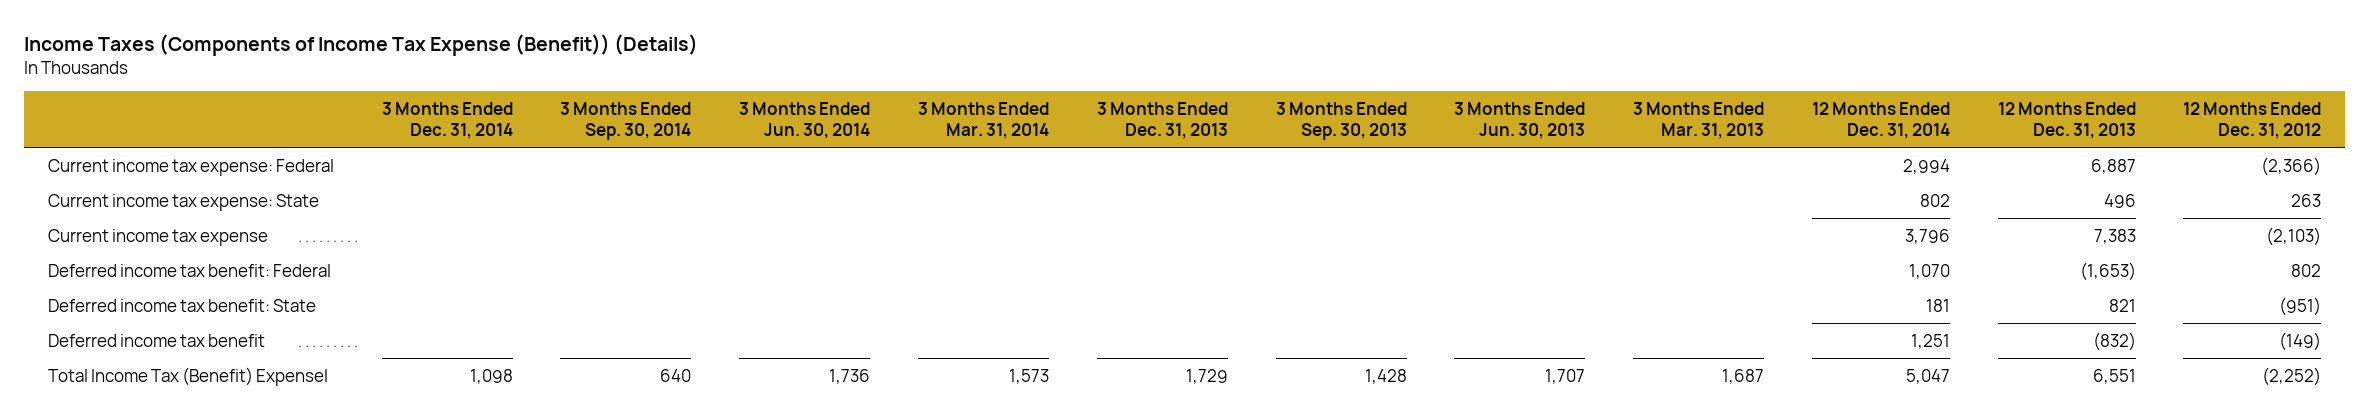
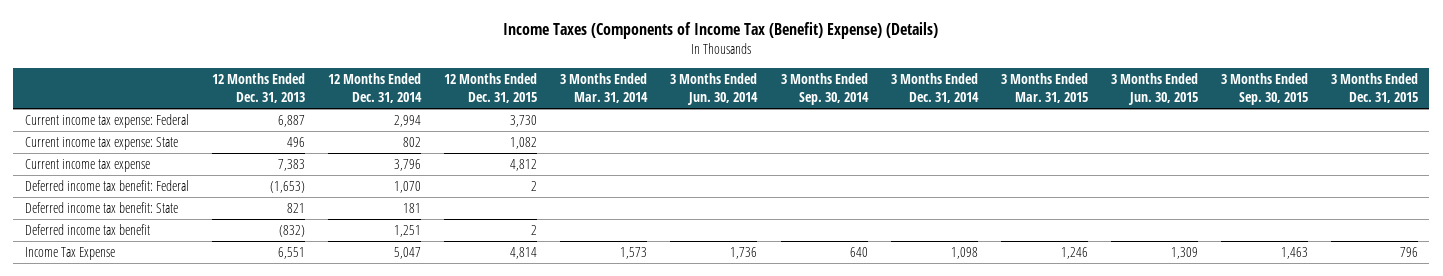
[23,33,698,56] Income Taxes (Components of Income Tax Expense (Benefit)) (Details) -> [503,22,939,40] Income Taxes (Components of Income Tax (Benefit) Expense) (Details)
[1096,101,1228,140] 3 Months Ended Dec. 31, 2013 -> none
[1275,101,1407,141] 3 Months Ended Sep. 30, 2013 -> none
[1454,101,1586,140] 3 Months Ended Jun. 30, 2013 -> none
[1633,101,1765,140] 3 Months Ended Mar. 31, 2013 -> none
[2183,101,2322,140] 12 Months Ended Dec. 31, 2012 -> none
none -> [444,72,538,103] 12 Months Ended Dec. 31, 2015
none -> [1000,72,1088,103] 3 Months Ended Mar. 31, 2015
none -> [1110,72,1198,105] 3 Months Ended Jun. 30, 2015
none -> [1220,72,1308,105] 3 Months Ended Sep. 30, 2015
none -> [1330,72,1418,103] 3 Months Ended Dec. 31, 2015
[47,366,328,386] Total Income Tax (Benefit) Expensel -> [25,247,116,261] Income Tax Expense

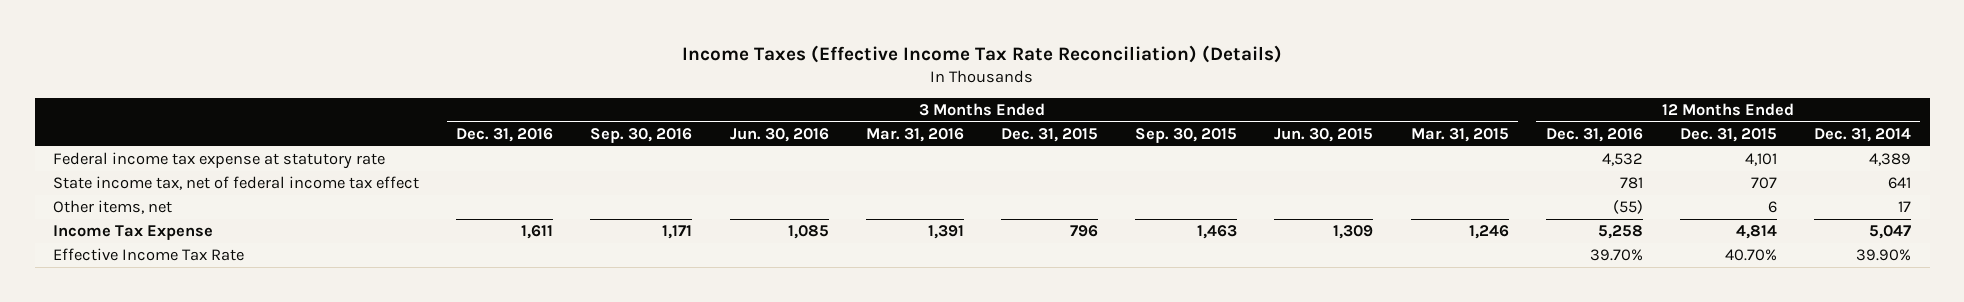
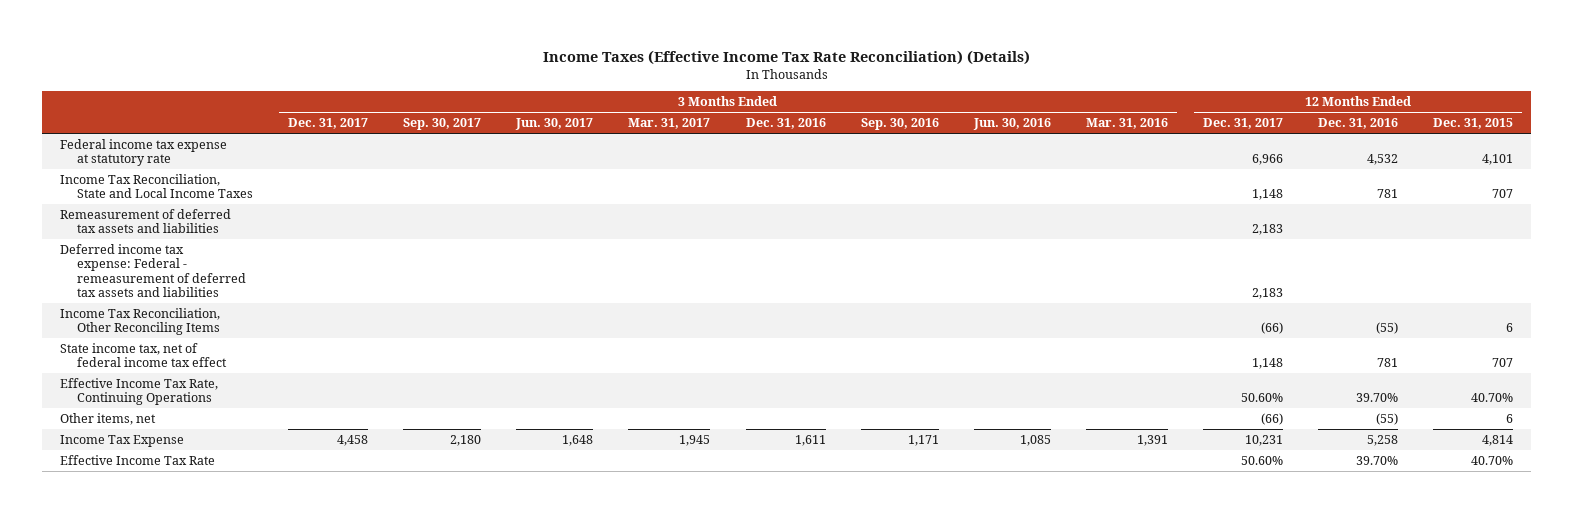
[1000,127,1098,142] Dec. 31, 2015 -> none
[1135,127,1238,143] Sep. 30, 2015 -> none
[1274,127,1374,142] Jun. 30, 2015 -> none
[1410,127,1509,142] Mar. 31, 2015 -> none
[1814,127,1912,142] Dec. 31, 2014 -> none
none -> [288,117,369,129] Dec. 31, 2017
none -> [403,117,482,130] Sep. 30, 2017
none -> [515,117,594,130] Jun. 30, 2017
none -> [628,117,711,129] Mar. 31, 2017
none -> [1203,117,1284,129] Dec. 31, 2017
none -> [60,173,254,199] Income Tax Reconciliation, State and Local Income Taxes
none -> [60,208,232,234] Remeasurement of deferred tax assets and liabilities
none -> [60,243,247,298] Deferred income tax expense: Federal - remeasurement of deferred tax assets and liabilities
none -> [60,307,221,336] Income Tax Reconciliation, Other Reconciling Items
none -> [60,377,219,406] Effective Income Tax Rate, Continuing Operations

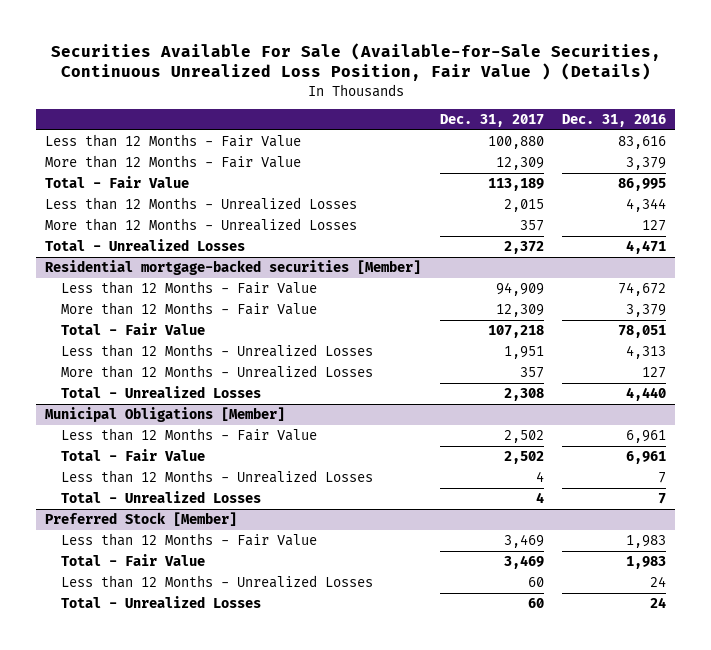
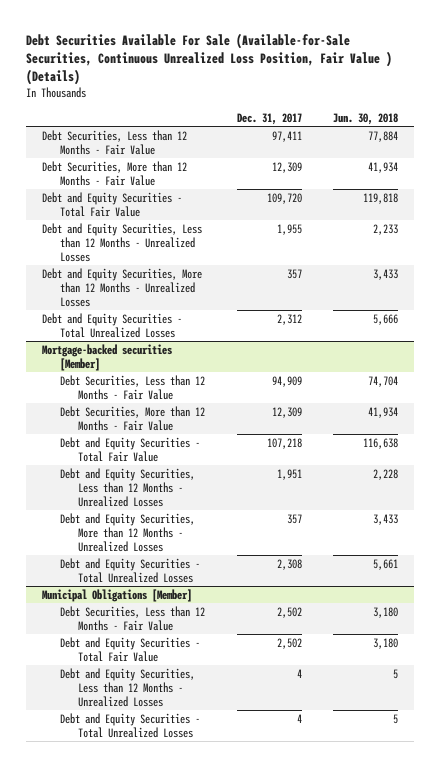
[50,42,661,82] Securities Available For Sale (Available-for-Sale Securities, Continuous Unrealized Loss Position, Fair Value ) (Details) -> [26,32,393,86] Debt Securities Available For Sale (Available-for-Sale Securities, Continuous Unrealized Loss Position, Fair Value ) (Details)
[561,114,666,128] Dec. 31, 2016 -> none
none -> [333,112,399,125] Jun. 30, 2018
[45,134,302,148] Less than 12 Months - Fair Value -> [42,129,188,155] Debt Securities, Less than 12 Months - Fair Value
[487,136,544,150] 100,880 -> [271,130,302,142] 97,411
[45,155,302,169] More than 12 Months - Fair Value -> [42,160,188,186] Debt Securities, More than 12 Months - Fair Value
[45,176,190,189] Total - Fair Value -> [42,191,183,217] Debt and Equity Securities - Total Fair Value
[487,178,544,192] 113,189 -> [266,192,302,204] 109,720
[45,197,358,211] Less than 12 Months - Unrealized Losses -> [42,222,203,262] Debt and Equity Securities, Less than 12 Months - Unrealized Losses
[503,199,544,213] 2,015 -> [276,223,302,235] 1,955
[45,218,358,232] More than 12 Months - Unrealized Losses -> [42,267,203,307] Debt and Equity Securities, More than 12 Months - Unrealized Losses
[45,239,246,252] Total - Unrealized Losses -> [42,312,183,338] Debt and Equity Securities - Total Unrealized Losses
[503,241,544,255] 2,372 -> [276,313,302,325] 2,312
[45,260,422,276] Residential mortgage-backed securities [Member] -> [42,343,173,371] Mortgage-backed securities [Member]
[61,281,318,295] Less than 12 Months - Fair Value -> [60,374,206,400] Debt Securities, Less than 12 Months - Fair Value
[61,302,318,316] More than 12 Months - Fair Value -> [60,405,206,431] Debt Securities, More than 12 Months - Fair Value
[61,323,206,336] Total - Fair Value -> [60,436,201,462] Debt and Equity Securities - Total Fair Value
[61,344,374,358] Less than 12 Months - Unrealized Losses -> [60,467,196,507] Debt and Equity Securities, Less than 12 Months - Unrealized Losses
[61,365,374,379] More than 12 Months - Unrealized Losses -> [60,512,196,552] Debt and Equity Securities, More than 12 Months - Unrealized Losses
[61,386,262,399] Total - Unrealized Losses -> [60,557,201,583] Debt and Equity Securities - Total Unrealized Losses
[45,512,238,527] Preferred Stock [Member] -> none
[61,533,318,547] Less than 12 Months - Fair Value -> none
[61,554,206,567] Total - Fair Value -> none
[61,575,374,589] Less than 12 Months - Unrealized Losses -> none
[61,596,262,609] Total - Unrealized Losses -> none
[61,428,318,442] Less than 12 Months - Fair Value -> [60,605,206,631] Debt Securities, Less than 12 Months - Fair Value
[61,449,206,462] Total - Fair Value -> [60,636,201,662] Debt and Equity Securities - Total Fair Value
[61,470,374,484] Less than 12 Months - Unrealized Losses -> [60,667,196,707] Debt and Equity Securities, Less than 12 Months - Unrealized Losses
[61,491,262,504] Total - Unrealized Losses -> [60,712,201,738] Debt and Equity Securities - Total Unrealized Losses

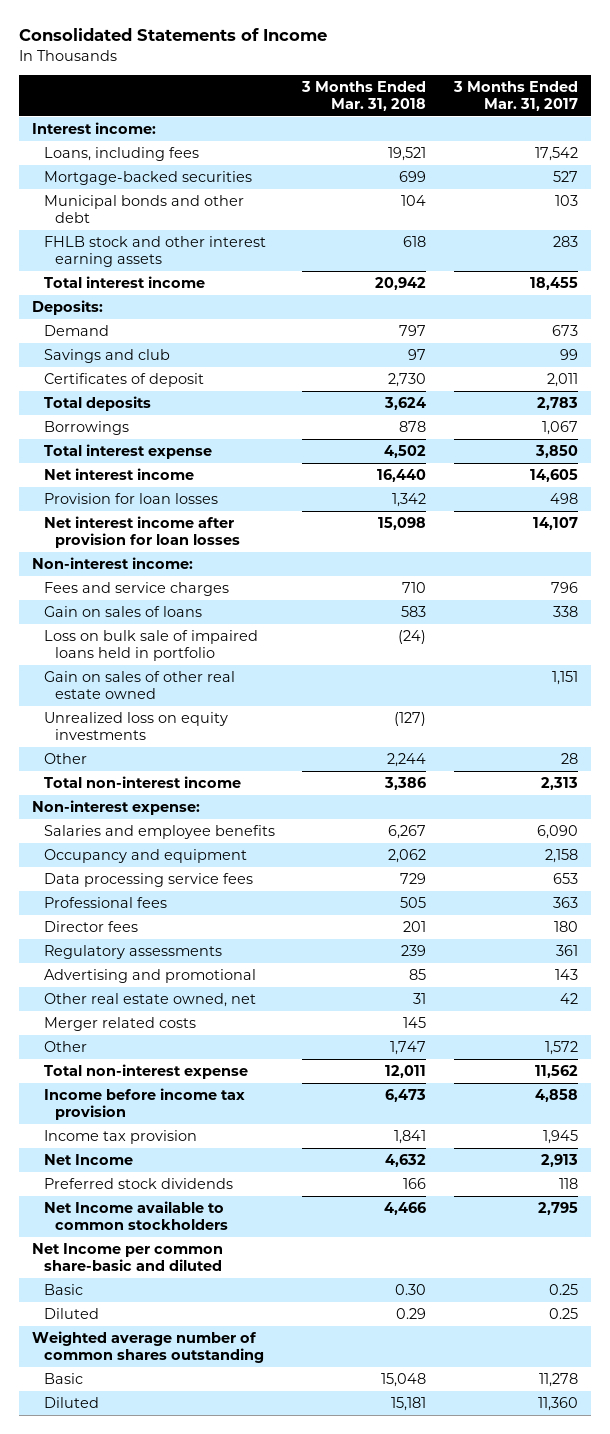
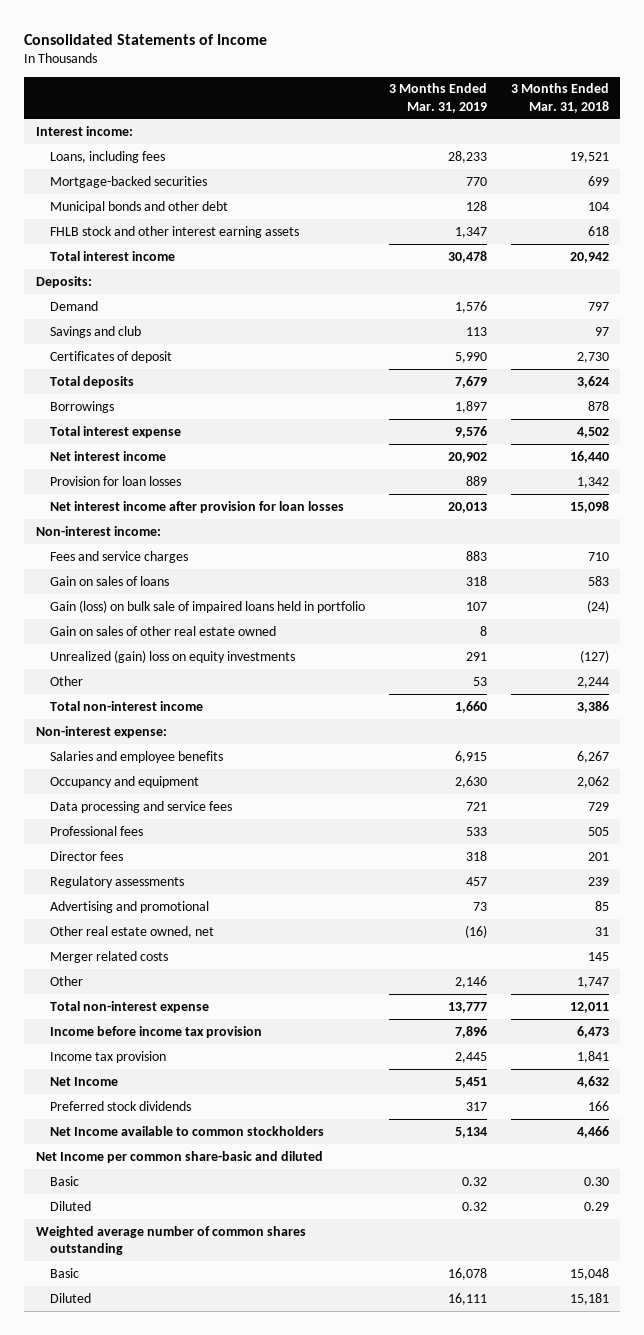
[452,80,578,111] 3 Months Ended Mar. 31, 2017 -> none
none -> [388,83,487,113] 3 Months Ended Mar. 31, 2019
[43,629,258,661] Loss on bulk sale of impaired loans held in portfolio -> [50,599,366,613] Gain (loss) on bulk sale of impaired loans held in portfolio
[43,711,228,740] Unrealized loss on equity investments -> [50,649,296,663] Unrealized (gain) loss on equity investments
[43,872,253,887] Data processing service fees -> [50,800,233,813] Data processing and service fees

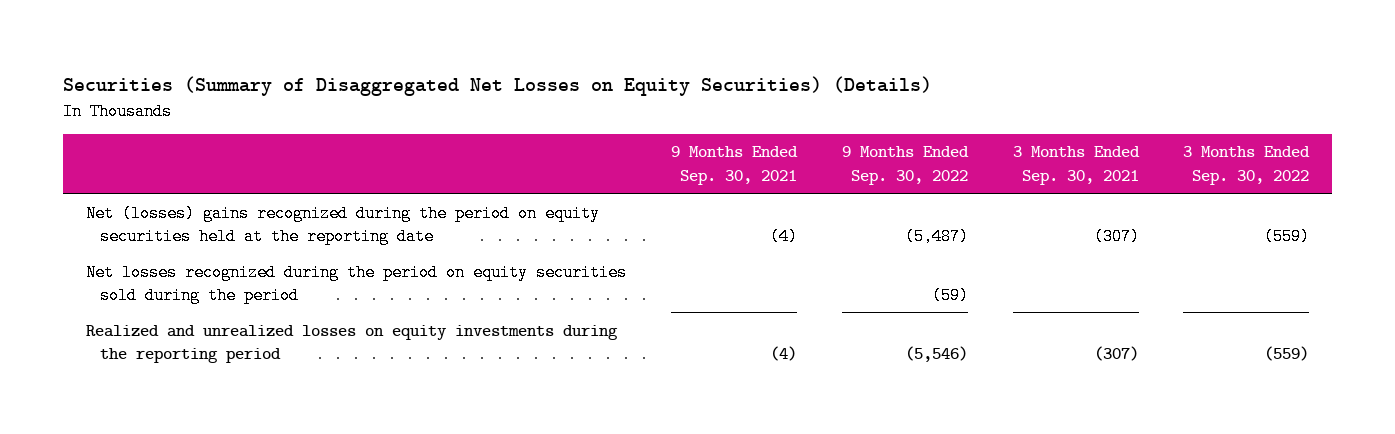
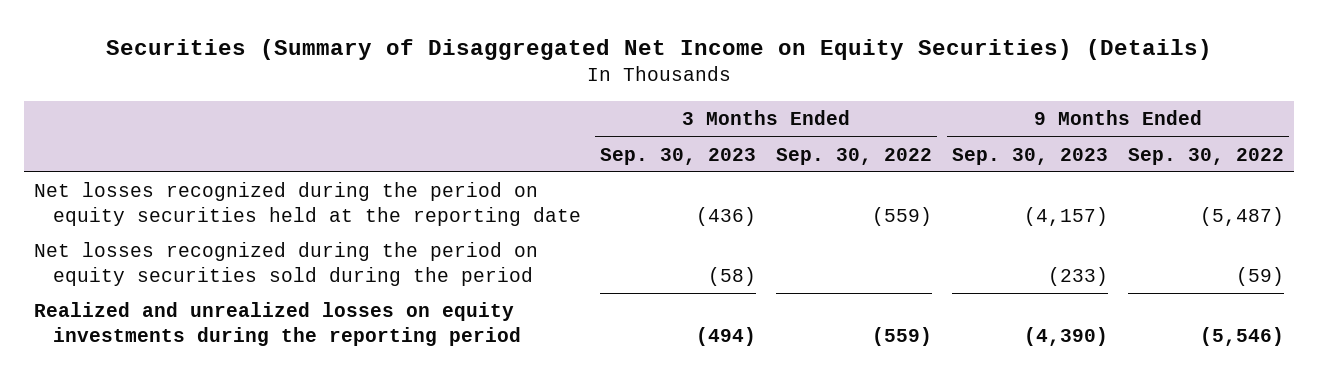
[63,76,933,97] Securities (Summary of Disaggregated Net Losses on Equity Securities) (Details) -> [106,38,1213,60] Securities (Summary of Disaggregated Net Income on Equity Securities) (Details)
[670,146,798,185] 9 Months Ended Sep. 30, 2021 -> none
[1012,146,1140,185] 3 Months Ended Sep. 30, 2021 -> none
none -> [600,147,757,165] Sep. 30, 2023
none -> [952,147,1109,165] Sep. 30, 2023
[85,204,600,245] Net (losses) gains recognized during the period on equity securities held at the reporting date -> [34,182,581,226] Net losses recognized during the period on equity securities held at the reporting date

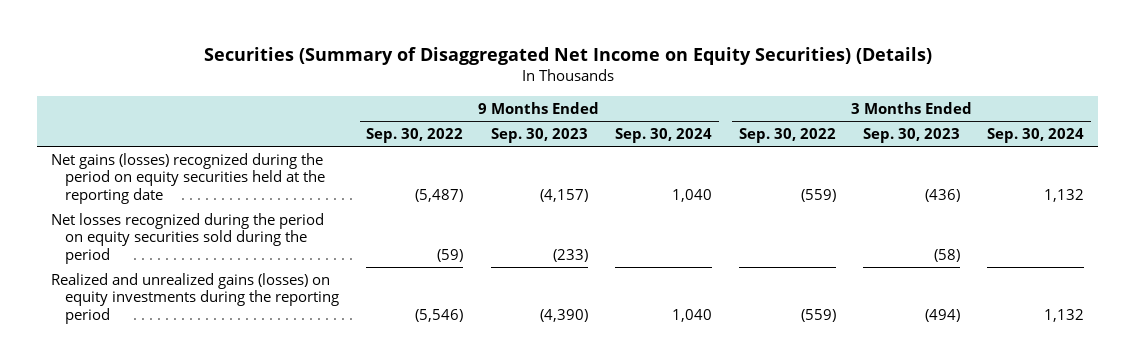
none -> [614,128,712,144] Sep. 30, 2024
none -> [987,128,1085,144] Sep. 30, 2024
[34,182,581,226] Net losses recognized during the period on equity securities held at the reporting date -> [50,152,326,205] Net gains (losses) recognized during the period on equity securities held at the reporting date
[34,302,521,346] Realized and unrealized losses on equity investments during the reporting period -> [50,272,340,325] Realized and unrealized gains (losses) on equity investments during the reporting period

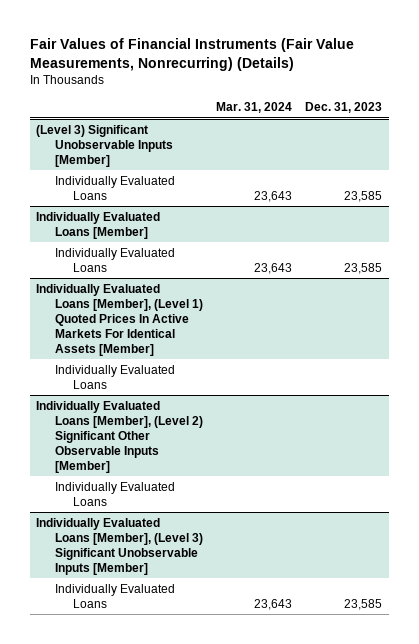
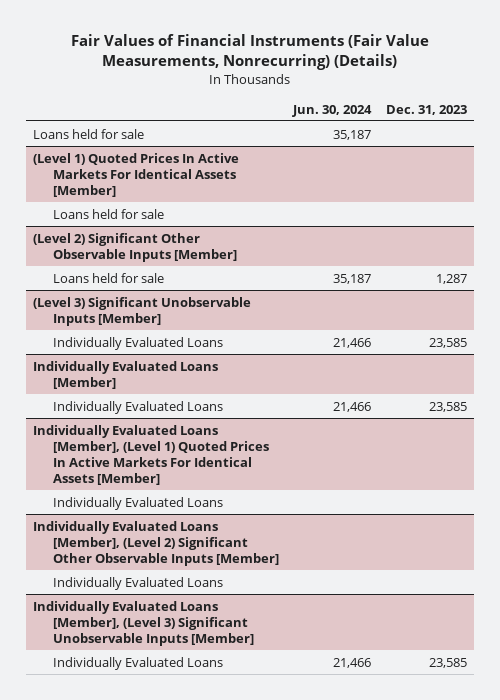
[216,102,293,114] Mar. 31, 2024 -> none
none -> [292,104,373,117] Jun. 30, 2024
none -> [33,128,145,139] Loans held for sale
none -> [33,152,240,197] (Level 1) Quoted Prices In Active Markets For Identical Assets [Member]
none -> [52,208,164,219] Loans held for sale
none -> [33,232,237,262] (Level 2) Significant Other Observable Inputs [Member]
none -> [52,272,164,283] Loans held for sale

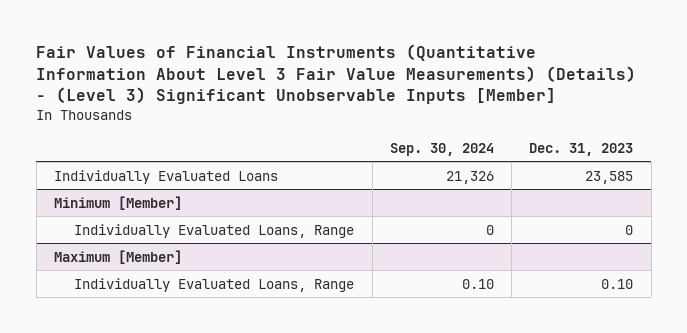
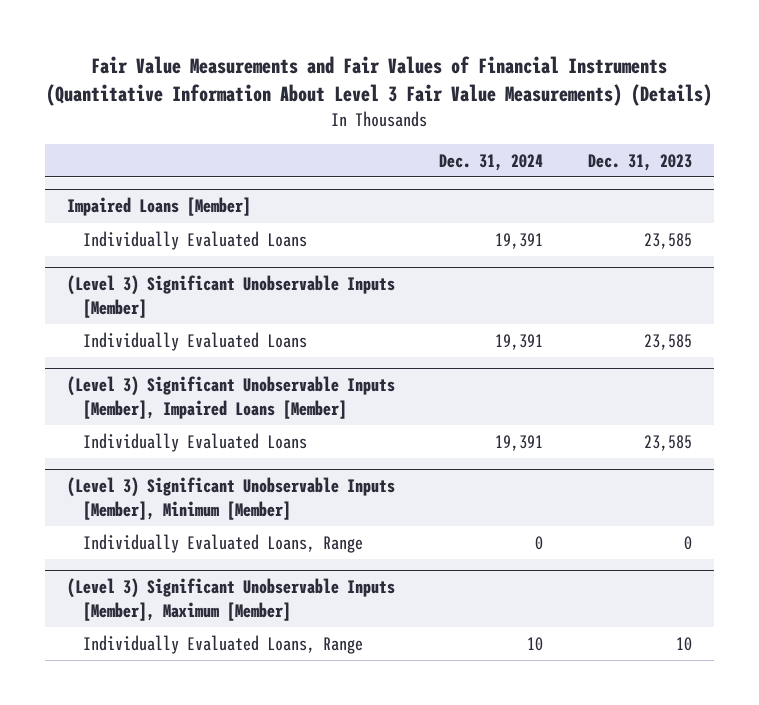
[36,43,637,105] Fair Values of Financial Instruments (Quantitative Information About Level 3 Fair Value Measurements) (Details) - (Level 3) Significant Unobservable Inputs [Member] -> [46,56,713,107] Fair Value Measurements and Fair Values of Financial Instruments (Quantitative Information About Level 3 Fair Value Measurements) (Details)
[389,142,494,156] Sep. 30, 2024 -> none
none -> [439,153,544,171] Dec. 31, 2024
none -> [67,197,252,217] Impaired Loans [Member]
[53,195,182,210] Minimum [Member] -> [67,275,396,318] (Level 3) Significant Unobservable Inputs [Member]
none -> [82,331,307,351] Individually Evaluated Loans
none -> [67,376,396,419] (Level 3) Significant Unobservable Inputs [Member], Impaired Loans [Member]
none -> [82,432,307,452] Individually Evaluated Loans
none -> [67,477,396,520] (Level 3) Significant Unobservable Inputs [Member], Minimum [Member]
[53,249,182,264] Maximum [Member] -> none
none -> [67,578,396,621] (Level 3) Significant Unobservable Inputs [Member], Maximum [Member]
[601,278,634,289] 0.10 -> [675,636,692,651] 10

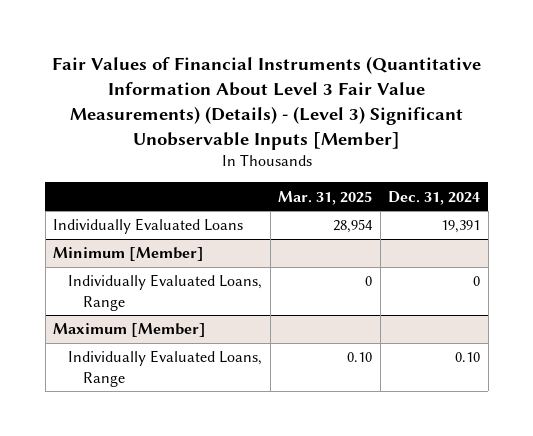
[46,56,713,107] Fair Value Measurements and Fair Values of Financial Instruments (Quantitative Information About Level 3 Fair Value Measurements) (Details) -> [51,55,481,150] Fair Values of Financial Instruments (Quantitative Information About Level 3 Fair Value Measurements) (Details) - (Level 3) Significant Unobservable Inputs [Member]
[587,153,692,171] Dec. 31, 2023 -> none
none -> [278,190,373,205] Mar. 31, 2025
[67,197,252,217] Impaired Loans [Member] -> none
[82,331,307,351] Individually Evaluated Loans -> none
[67,376,396,419] (Level 3) Significant Unobservable Inputs [Member], Impaired Loans [Member] -> none
[82,432,307,452] Individually Evaluated Loans -> none
[67,477,396,520] (Level 3) Significant Unobservable Inputs [Member], Minimum [Member] -> none
[67,275,396,318] (Level 3) Significant Unobservable Inputs [Member] -> [53,247,205,262] Minimum [Member]
[67,578,396,621] (Level 3) Significant Unobservable Inputs [Member], Maximum [Member] -> none
none -> [53,323,207,338] Maximum [Member]
[527,636,544,651] 10 -> [455,352,481,363] 0.10

